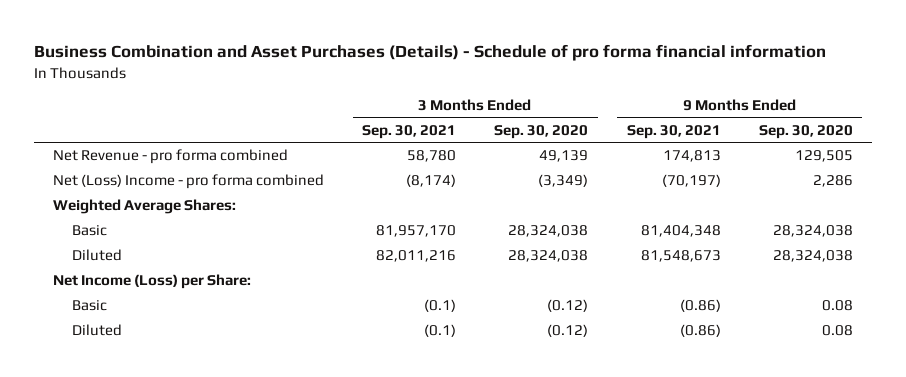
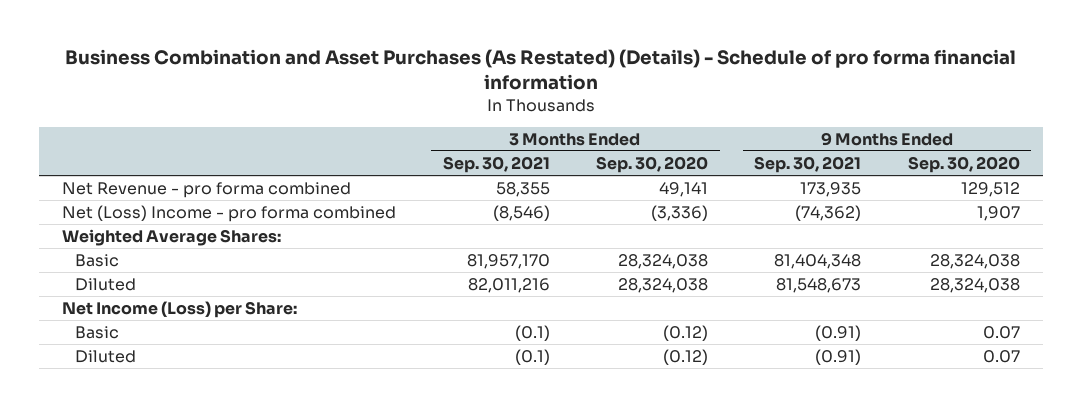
[34,44,827,62] Business Combination and Asset Purchases (Details) - Schedule of pro forma financial information -> [64,49,1016,91] Business Combination and Asset Purchases (As Restated) (Details) - Schedule of pro forma financial information
[407,150,457,163] 58,780 -> [495,181,550,197] 58,355
[539,150,589,163] 49,139 -> [658,181,708,197] 49,141
[662,150,721,163] 174,813 -> [800,181,862,197] 173,935
[794,150,853,163] 129,505 -> [960,181,1020,197] 129,512
[406,174,457,188] (8,174) -> [492,204,550,221] (8,546)
[538,174,589,188] (3,349) -> [650,204,708,221] (3,336)
[661,174,721,188] (70,197) -> [795,204,862,221] (74,362)
[812,175,853,188] 2,286 -> [976,205,1020,221] 1,907
[679,299,721,313] (0.86) -> [815,324,862,341] (0.91)
[821,300,853,312] 0.08 -> [982,325,1020,339] 0.07
[679,324,721,338] (0.86) -> [815,348,862,365] (0.91)
[821,325,853,337] 0.08 -> [982,349,1020,363] 0.07

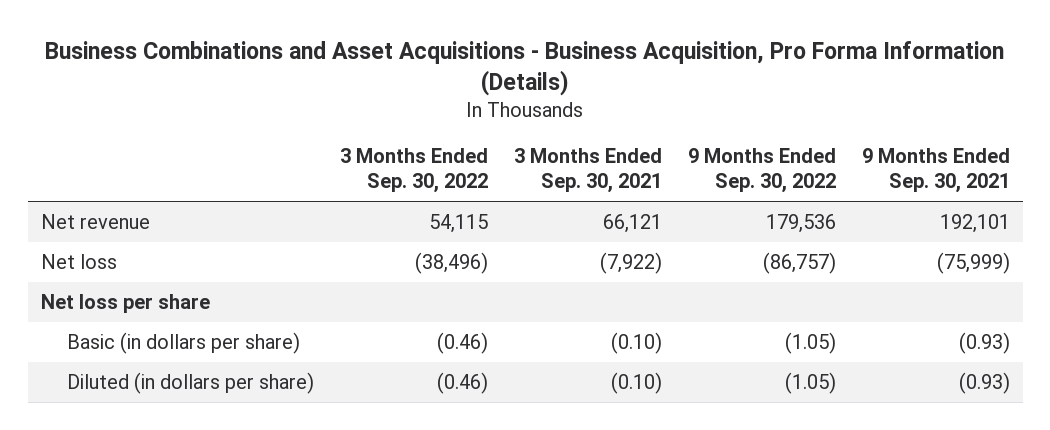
[64,49,1016,91] Business Combination and Asset Purchases (As Restated) (Details) - Schedule of pro forma financial information -> [45,40,1005,96] Business Combinations and Asset Acquisitions - Business Acquisition, Pro Forma Information (Details)
[595,155,708,173] Sep. 30, 2020 -> none
[907,155,1020,173] Sep. 30, 2020 -> none
none -> [339,148,488,194] 3 Months Ended Sep. 30, 2022
none -> [687,148,836,194] 9 Months Ended Sep. 30, 2022
[62,228,282,246] Weighted Average Shares: -> none
[74,253,119,267] Basic -> none
[74,277,136,291] Diluted -> none
[62,181,352,198] Net Revenue - pro forma combined -> [40,213,150,229] Net revenue
[495,181,550,197] 58,355 -> [602,213,662,233] 66,121
[800,181,862,197] 173,935 -> [939,213,1010,233] 192,101
[62,204,397,222] Net (Loss) Income - pro forma combined -> [40,253,117,269] Net loss
[492,204,550,221] (8,546) -> [599,251,662,274] (7,922)
[795,204,862,221] (74,362) -> [936,251,1010,274] (75,999)
[62,300,298,318] Net Income (Loss) per Share: -> [40,293,210,313] Net loss per share
[74,325,119,339] Basic -> [66,331,300,354] Basic (in dollars per share)
[514,324,550,341] (0.1) -> [610,331,662,354] (0.10)
[815,324,862,341] (0.91) -> [958,331,1010,354] (0.93)
[74,349,136,363] Diluted -> [66,371,314,394] Diluted (in dollars per share)
[514,348,550,365] (0.1) -> [610,371,662,394] (0.10)
[815,348,862,365] (0.91) -> [958,371,1010,394] (0.93)

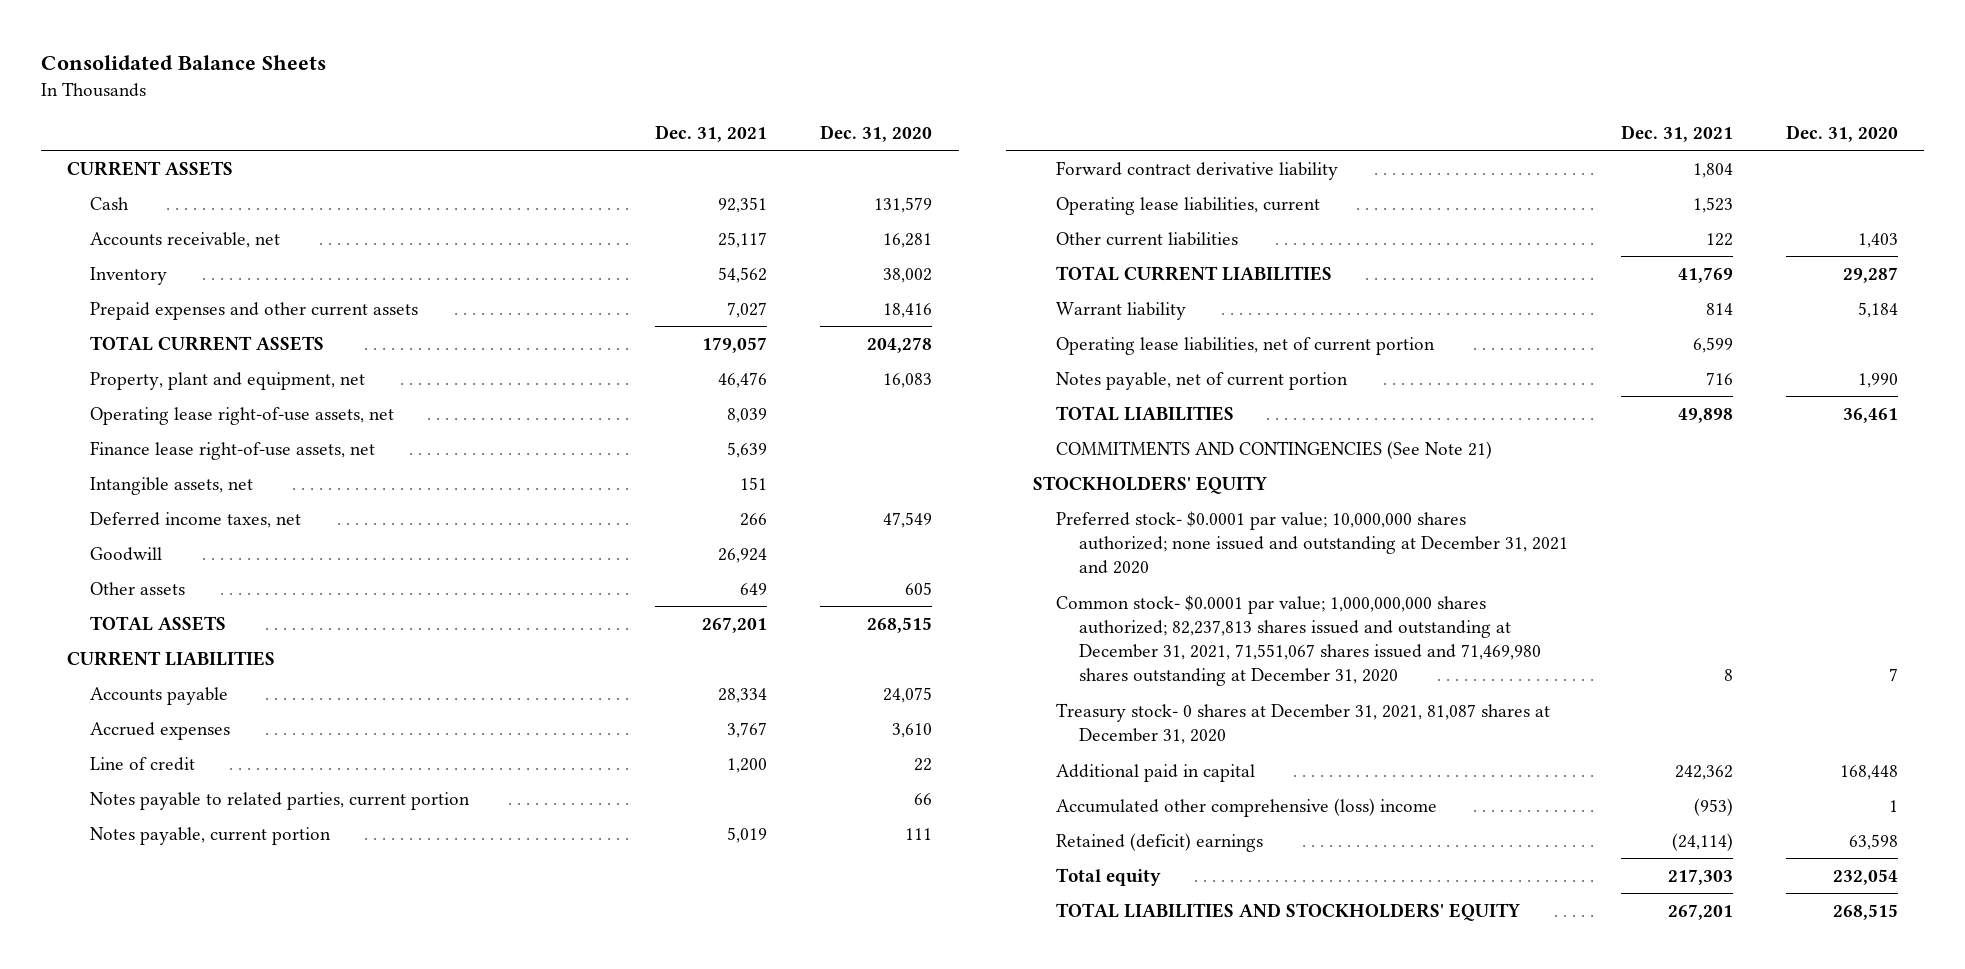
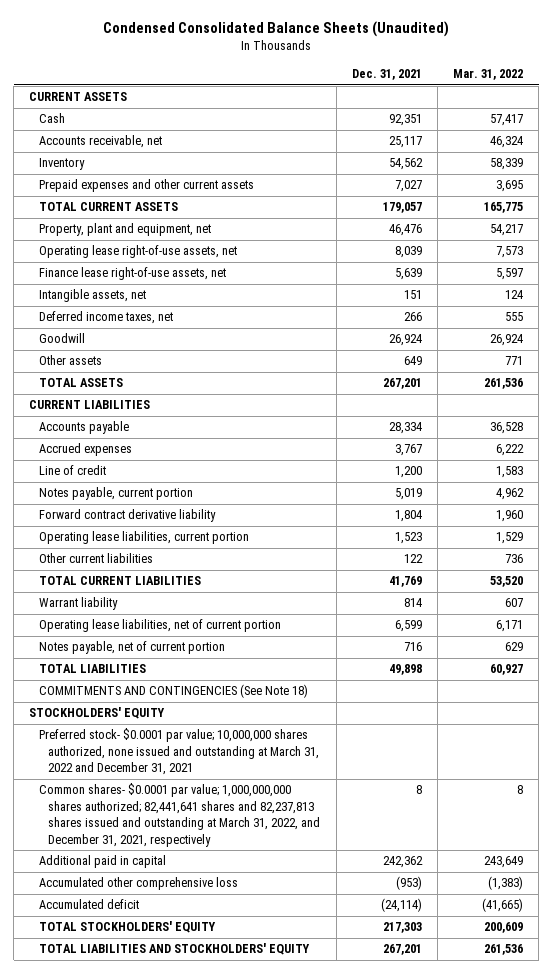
[40,55,326,71] Consolidated Balance Sheets -> [103,21,450,38] Condensed Consolidated Balance Sheets (Unaudited)
[820,124,933,142] Dec. 31, 2020 -> none
none -> [453,69,524,81] Mar. 31, 2022
[90,791,471,810] Notes payable to related parties, current portion -> none
[1055,196,1320,215] Operating lease liabilities, current -> [38,531,249,545] Operating lease liabilities, current portion
[1055,440,1492,459] COMMITMENTS AND CONTINGENCIES (See Note 21) -> [38,684,308,699] COMMITMENTS AND CONTINGENCIES (See Note 18)
[1055,702,1550,745] Treasury stock- 0 shares at December 31, 2021, 81,087 shares at December 31, 2020 -> none
[1055,510,1568,575] Preferred stock- $0.0001 par value; 10,000,000 shares authorized; none issued and outstanding at December 31, 2021 and 2020 -> [38,728,320,776] Preferred stock- $0.0001 par value; 10,000,000 shares authorized, none issued and outstanding at March 31, 2022 and December 31, 2021
[1055,594,1541,687] Common stock- $0.0001 par value; 1,000,000,000 shares authorized; 82,237,813 shares issued and outstanding at December 31, 2021, 71,551,067 shares issued and 71,469,980 shares outstanding at December 31, 2020 -> [38,783,321,847] Common shares- $0.0001 par value; 1,000,000,000 shares authorized; 82,441,641 shares and 82,237,813 shares issued and outstanding at March 31, 2022, and December 31, 2021, respectively
[1055,797,1437,817] Accumulated other comprehensive (loss) income -> [38,877,238,891] Accumulated other comprehensive loss
[1055,832,1263,852] Retained (deficit) earnings -> [38,899,139,910] Accumulated deficit
[1055,867,1161,886] Total equity -> [38,921,216,934] TOTAL STOCKHOLDERS' EQUITY

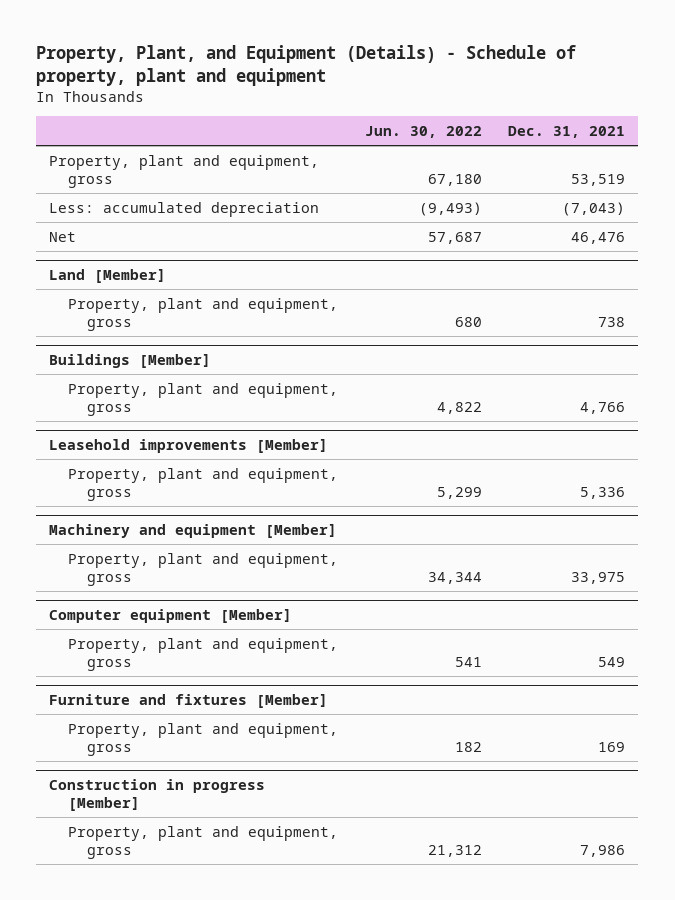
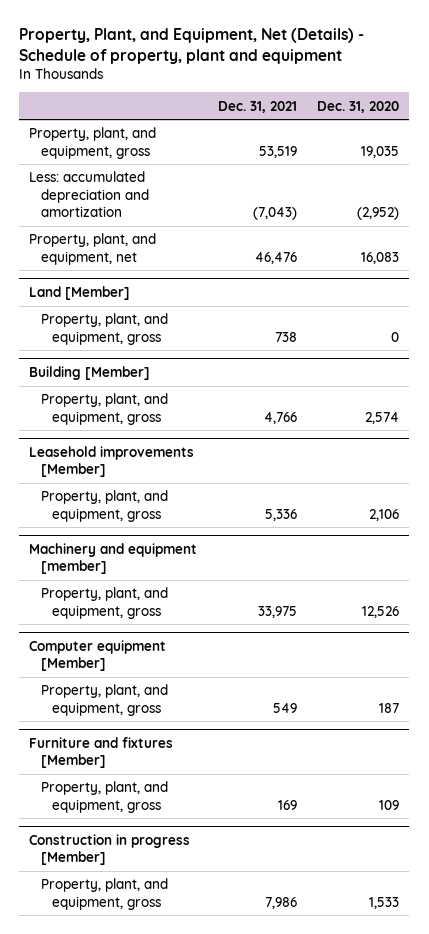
[36,45,577,86] Property, Plant, and Equipment (Details) - Schedule of property, plant and equipment -> [19,28,365,64] Property, Plant, and Equipment, Net (Details) - Schedule of property, plant and equipment
[364,126,482,139] Jun. 30, 2022 -> none
none -> [317,100,400,113] Dec. 31, 2020
[49,154,320,188] Property, plant and equipment, gross -> [29,127,157,159] Property, plant, and equipment, gross
[49,201,320,217] Less: accumulated depreciation -> [29,171,149,217] Less: accumulated depreciation and amortization
[49,231,77,242] Net -> [29,233,157,265] Property, plant, and equipment, net
[68,297,339,331] Property, plant and equipment, gross -> [40,313,168,345] Property, plant, and equipment, gross
[49,353,212,368] Buildings [Member] -> [29,365,151,380] Building [Member]
[68,382,339,416] Property, plant and equipment, gross -> [40,393,168,425] Property, plant, and equipment, gross
[68,467,339,501] Property, plant and equipment, gross -> [40,490,168,522] Property, plant, and equipment, gross
[49,523,338,538] Machinery and equipment [Member] -> [29,542,198,575] Machinery and equipment [member]
[68,552,339,586] Property, plant and equipment, gross -> [40,587,168,619] Property, plant, and equipment, gross
[68,637,339,671] Property, plant and equipment, gross -> [40,684,168,716] Property, plant, and equipment, gross
[68,722,339,756] Property, plant and equipment, gross -> [40,781,168,813] Property, plant, and equipment, gross
[68,825,339,859] Property, plant and equipment, gross -> [40,878,168,910] Property, plant, and equipment, gross

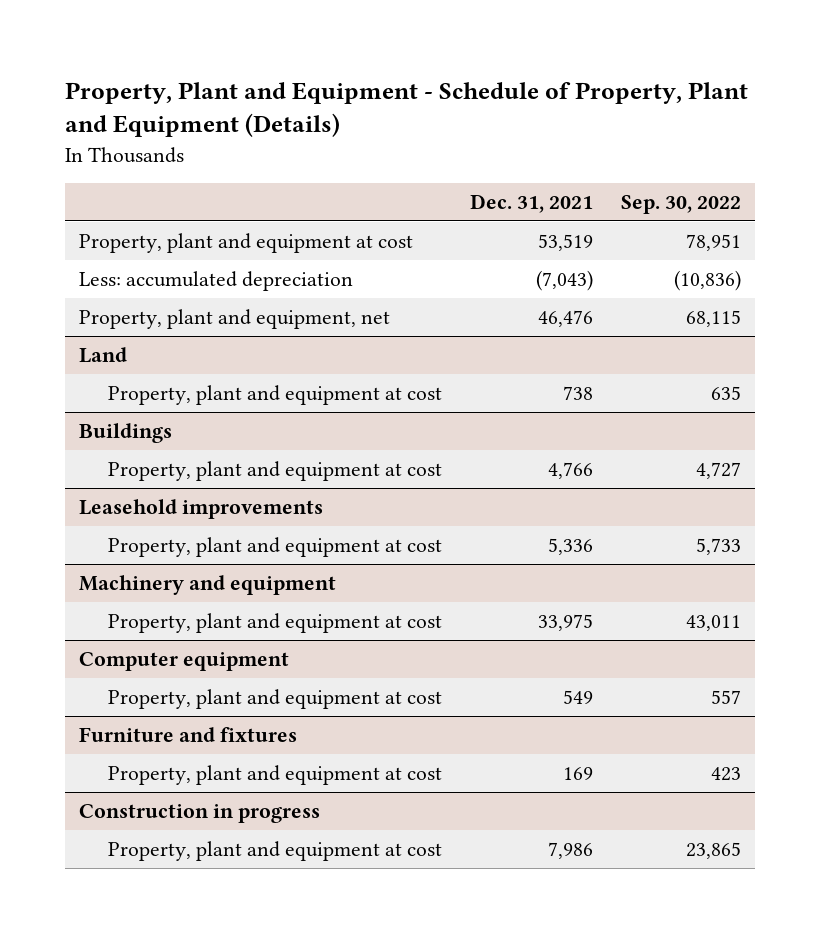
[19,28,365,64] Property, Plant, and Equipment, Net (Details) - Schedule of property, plant and equipment -> [65,81,749,138] Property, Plant and Equipment - Schedule of Property, Plant and Equipment (Details)
[317,100,400,113] Dec. 31, 2020 -> none
none -> [621,195,742,215] Sep. 30, 2022
[29,127,157,159] Property, plant, and equipment, gross -> [79,232,414,253] Property, plant and equipment at cost
[29,171,149,217] Less: accumulated depreciation and amortization -> [79,270,354,291] Less: accumulated depreciation
[29,233,157,265] Property, plant, and equipment, net -> [79,308,391,329] Property, plant and equipment, net
[29,285,131,300] Land [Member] -> [79,346,128,363] Land
[40,313,168,345] Property, plant, and equipment, gross -> [108,384,443,405] Property, plant and equipment at cost
[29,365,151,380] Building [Member] -> [79,422,173,443] Buildings
[40,393,168,425] Property, plant, and equipment, gross -> [108,460,443,481] Property, plant and equipment at cost
[29,445,195,478] Leasehold improvements [Member] -> [79,498,324,519] Leasehold improvements
[40,490,168,522] Property, plant, and equipment, gross -> [108,536,443,557] Property, plant and equipment at cost
[29,542,198,575] Machinery and equipment [member] -> [79,574,337,595] Machinery and equipment
[40,587,168,619] Property, plant, and equipment, gross -> [108,612,443,633] Property, plant and equipment at cost
[29,639,167,672] Computer equipment [Member] -> [79,651,290,671] Computer equipment
[40,684,168,716] Property, plant, and equipment, gross -> [108,688,443,709] Property, plant and equipment at cost
[29,736,174,769] Furniture and fixtures [Member] -> [79,726,298,742] Furniture and fixtures
[40,781,168,813] Property, plant, and equipment, gross -> [108,764,443,785] Property, plant and equipment at cost
[29,833,191,866] Construction in progress [Member] -> [79,803,321,823] Construction in progress
[40,878,168,910] Property, plant, and equipment, gross -> [108,840,443,861] Property, plant and equipment at cost

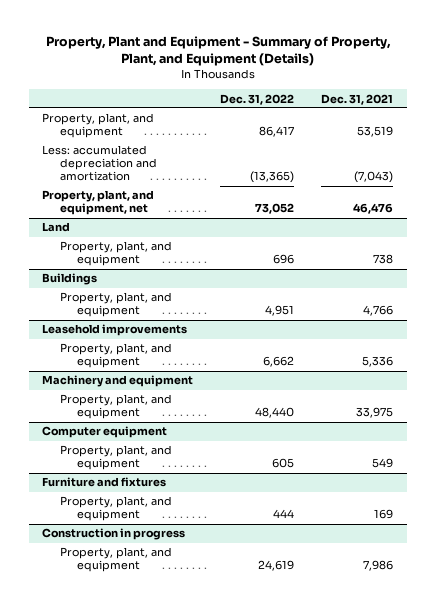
[65,81,749,138] Property, Plant and Equipment - Schedule of Property, Plant and Equipment (Details) -> [45,35,391,67] Property, Plant and Equipment - Summary of Property, Plant, and Equipment (Details)
[621,195,742,215] Sep. 30, 2022 -> none
none -> [220,93,295,105] Dec. 31, 2022
[79,232,414,253] Property, plant and equipment at cost -> [42,113,155,139] Property, plant, and equipment
[79,270,354,291] Less: accumulated depreciation -> [42,145,157,182] Less: accumulated depreciation and amortization
[79,308,391,329] Property, plant and equipment, net -> [42,190,155,216] Property, plant, and equipment, net
[108,384,443,405] Property, plant and equipment at cost -> [59,241,172,267] Property, plant, and equipment
[108,460,443,481] Property, plant and equipment at cost -> [59,292,172,318] Property, plant, and equipment
[108,536,443,557] Property, plant and equipment at cost -> [59,343,172,369] Property, plant, and equipment
[108,612,443,633] Property, plant and equipment at cost -> [59,394,172,420] Property, plant, and equipment
[108,688,443,709] Property, plant and equipment at cost -> [59,445,172,471] Property, plant, and equipment
[108,764,443,785] Property, plant and equipment at cost -> [59,496,172,522] Property, plant, and equipment
[108,840,443,861] Property, plant and equipment at cost -> [59,547,172,573] Property, plant, and equipment

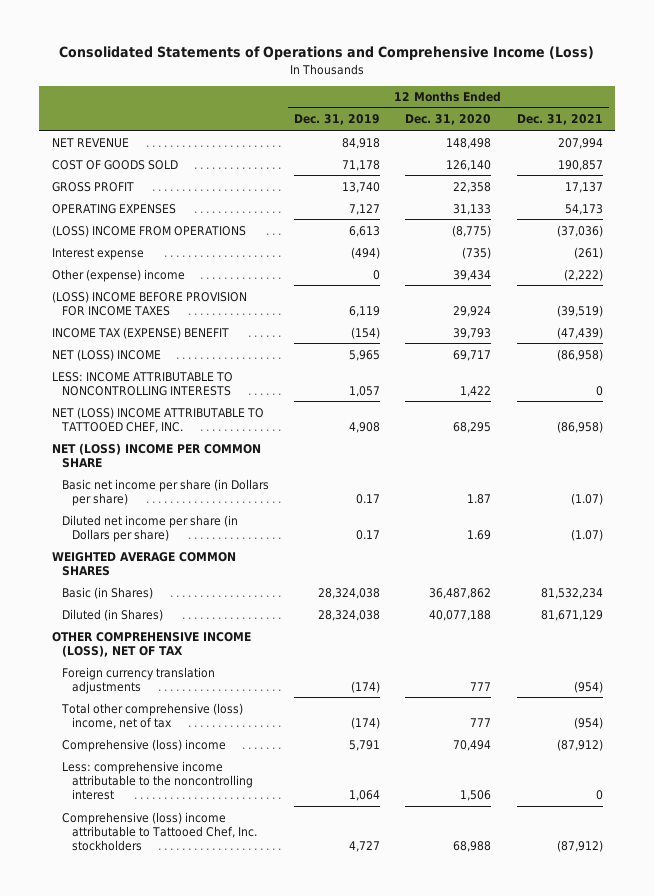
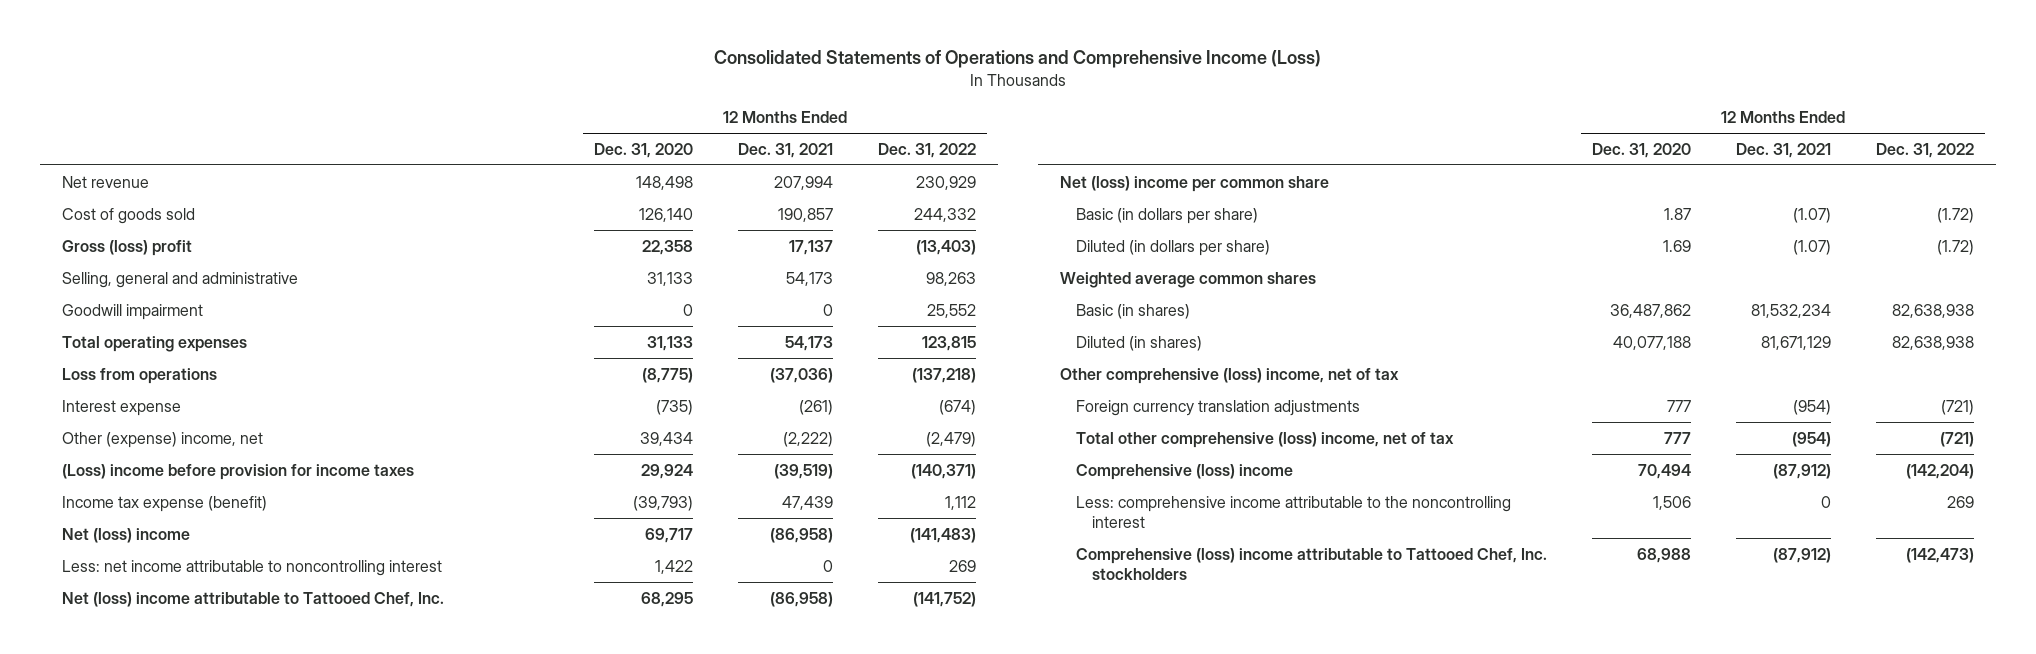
[294,114,381,126] Dec. 31, 2019 -> none
none -> [877,142,976,158] Dec. 31, 2022
[51,137,129,148] NET REVENUE -> [62,175,150,188] Net revenue
[51,159,178,170] COST OF GOODS SOLD -> [62,207,196,224] Cost of goods sold
[51,181,134,192] GROSS PROFIT -> [62,239,193,256] Gross (loss) profit
none -> [62,271,299,288] Selling, general and administrative
none -> [62,303,204,320] Goodwill impairment
[51,203,176,214] OPERATING EXPENSES -> [62,335,248,352] Total operating expenses
[51,224,246,237] (LOSS) INCOME FROM OPERATIONS -> [62,367,218,384] Loss from operations
[51,268,185,282] Other (expense) income -> [62,431,264,448] Other (expense) income, net
[51,290,247,316] (LOSS) INCOME BEFORE PROVISION FOR INCOME TAXES -> [62,463,415,480] (Loss) income before provision for income taxes
[51,326,229,339] INCOME TAX (EXPENSE) BENEFIT -> [62,495,268,512] Income tax expense (benefit)
[453,327,492,339] 39,793 -> [632,495,693,511] (39,793)
[556,326,603,339] (47,439) -> [781,495,833,510] 47,439
[51,348,161,361] NET (LOSS) INCOME -> [62,527,191,543] Net (loss) income
[51,371,233,396] LESS: INCOME ATTRIBUTABLE TO NONCONTROLLING INTERESTS -> [62,559,443,576] Less: net income attributable to noncontrolling interest
[51,406,264,433] NET (LOSS) INCOME ATTRIBUTABLE TO TATTOOED CHEF, INC. -> [62,591,445,607] Net (loss) income attributable to Tattooed Chef, Inc.
[51,442,261,468] NET (LOSS) INCOME PER COMMON SHARE -> [1060,175,1330,192] Net (loss) income per common share
[61,478,269,506] Basic net income per share (in Dollars per share) -> [1076,207,1259,224] Basic (in dollars per share)
[61,514,238,542] Diluted net income per share (in Dollars per share) -> [1076,239,1271,256] Diluted (in dollars per share)
[51,551,236,576] WEIGHTED AVERAGE COMMON SHARES -> [1060,271,1317,288] Weighted average common shares
[61,586,153,599] Basic (in Shares) -> [1076,303,1191,319] Basic (in shares)
[61,608,163,621] Diluted (in Shares) -> [1076,335,1203,351] Diluted (in shares)
[51,631,251,657] OTHER COMPREHENSIVE INCOME (LOSS), NET OF TAX -> [1060,367,1400,384] Other comprehensive (loss) income, net of tax

